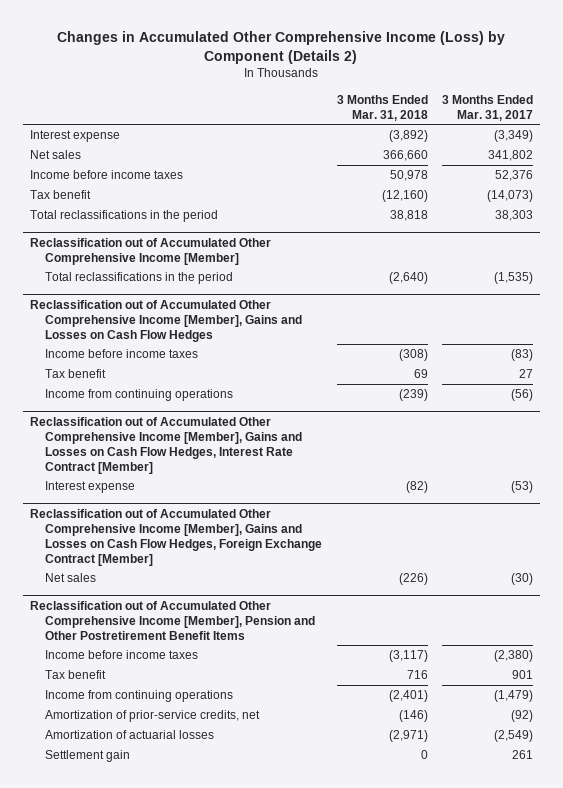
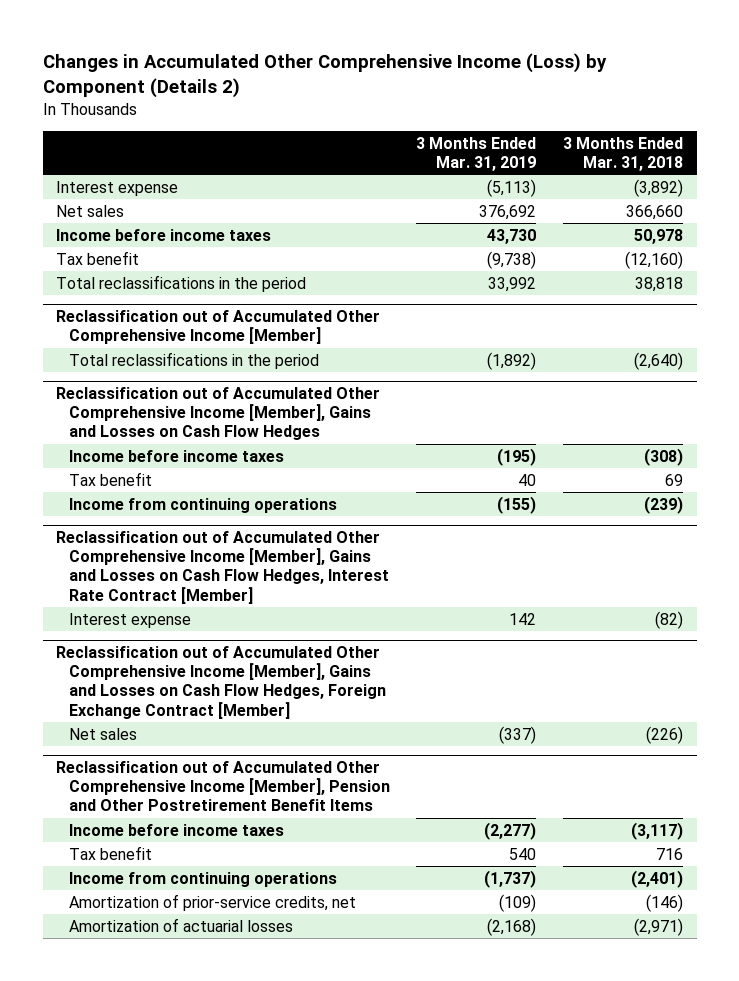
[441,94,533,121] 3 Months Ended Mar. 31, 2017 -> none
none -> [416,136,537,171] 3 Months Ended Mar. 31, 2019
[45,749,131,762] Settlement gain -> none

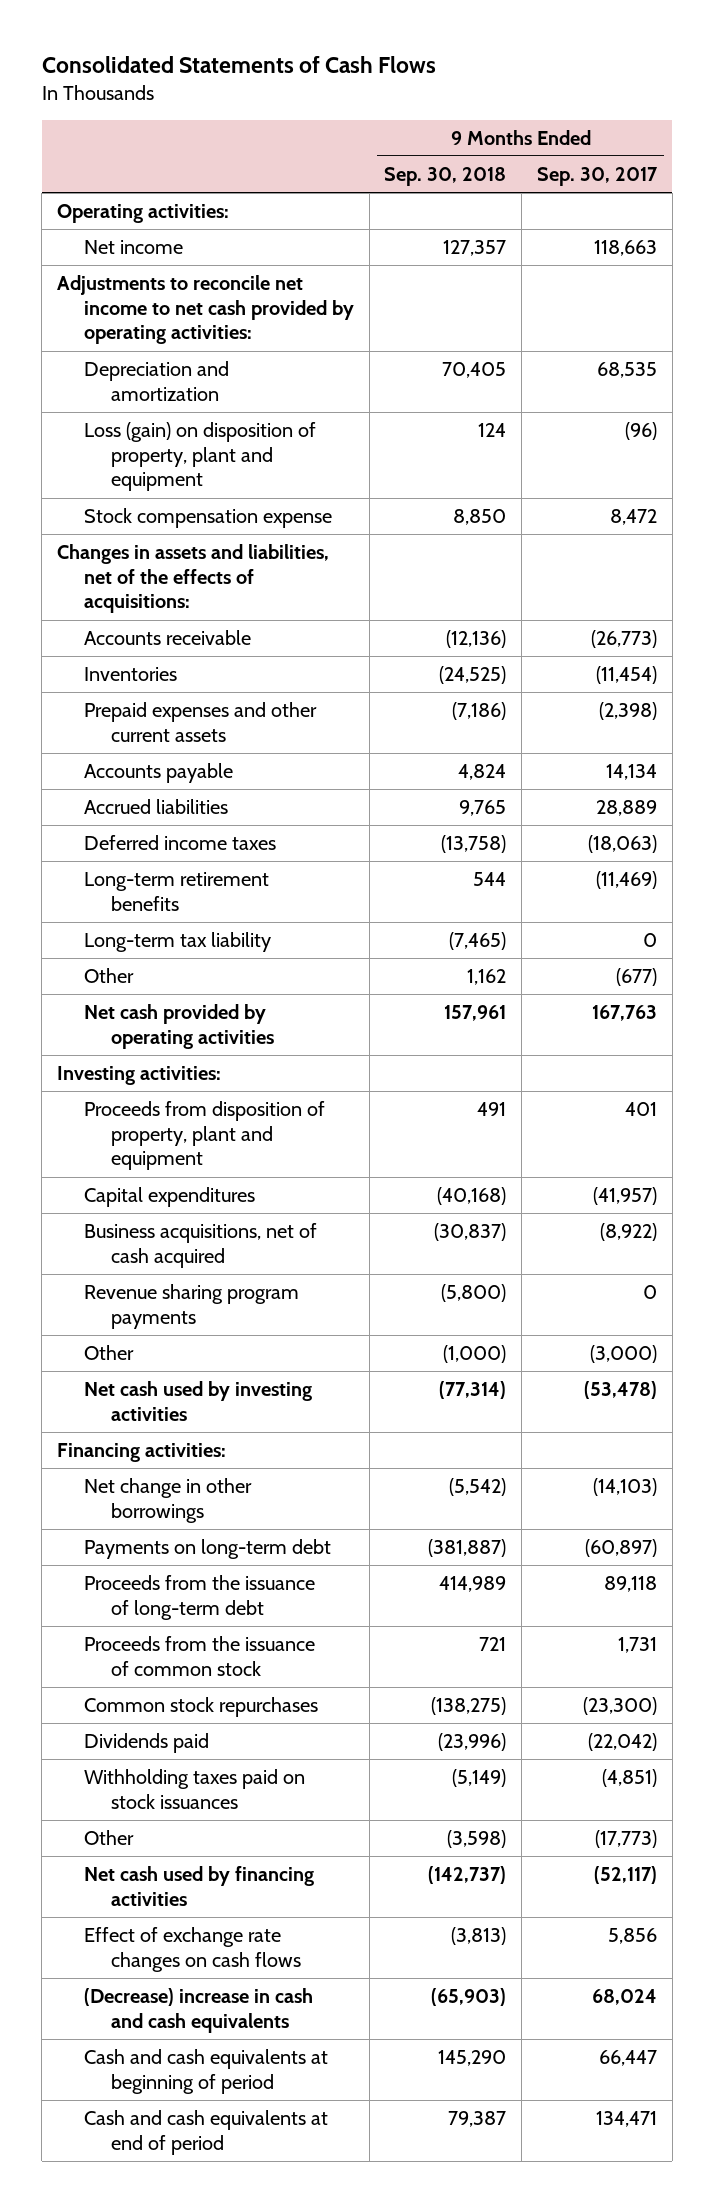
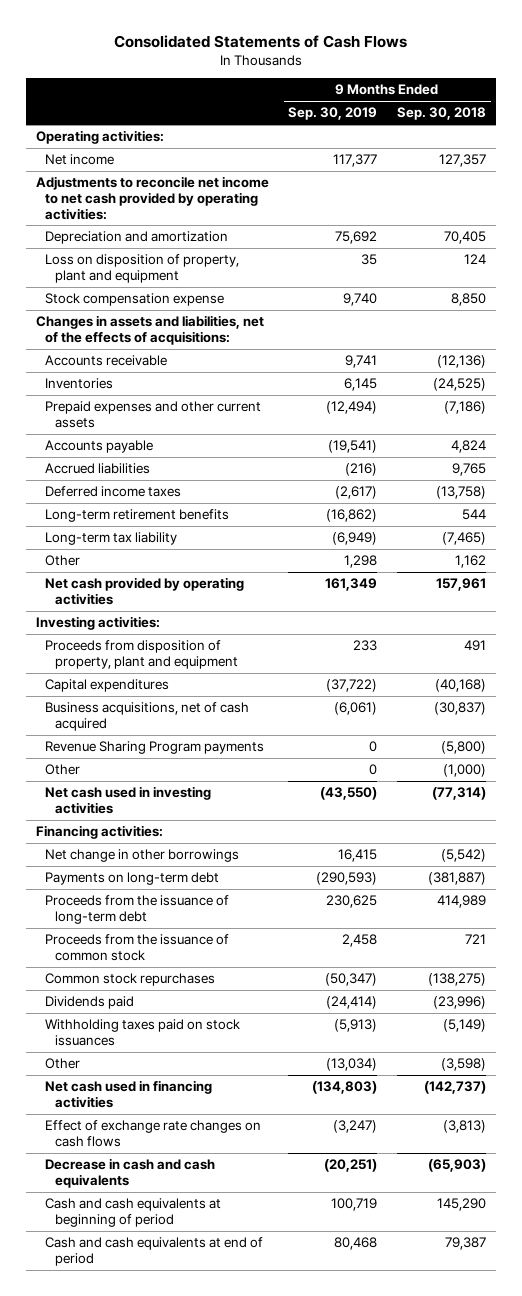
[536,167,658,187] Sep. 30, 2017 -> none
none -> [288,107,378,121] Sep. 30, 2019
[83,422,316,492] Loss (gain) on disposition of property, plant and equipment -> [45,254,240,283] Loss on disposition of property, plant and equipment
[83,1284,299,1329] Revenue sharing program payments -> [45,741,265,755] Revenue Sharing Program payments
[83,1381,312,1421] Net cash used by investing activities -> [45,786,212,814] Net cash used in investing activities
[83,1866,314,1906] Net cash used by financing activities -> [45,1080,213,1108] Net cash used in financing activities
[83,1988,313,2033] (Decrease) increase in cash and cash equivalents -> [45,1158,216,1188] Decrease in cash and cash equivalents

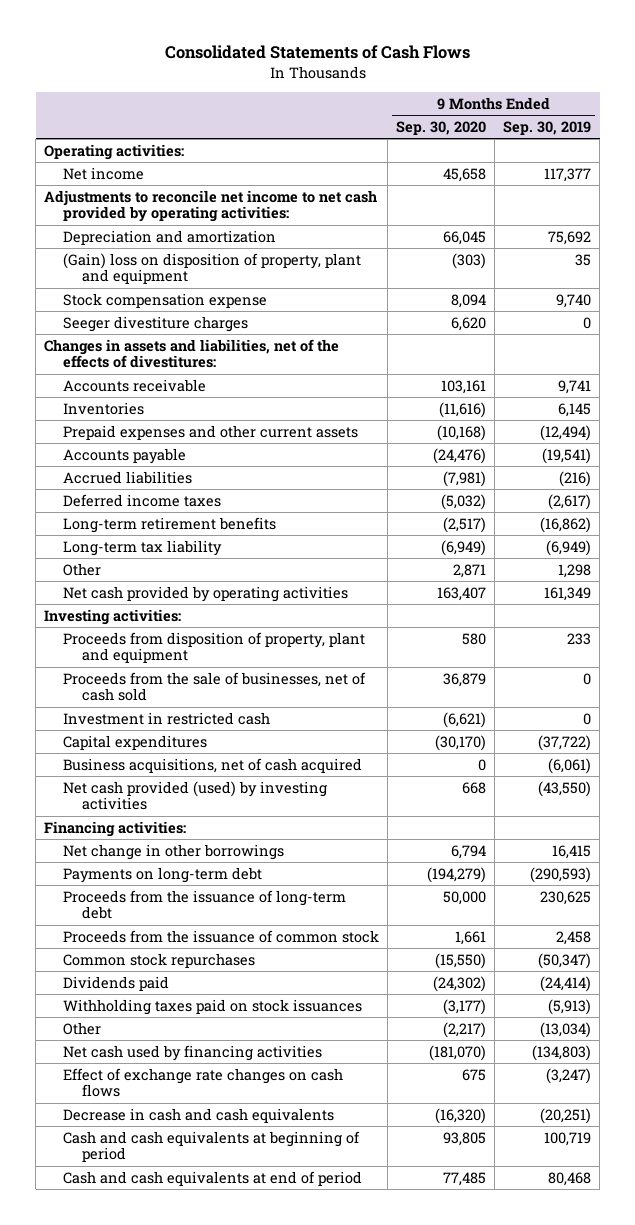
[396,107,486,121] Sep. 30, 2018 -> none
none -> [396,120,487,135] Sep. 30, 2020
[45,254,240,283] Loss on disposition of property, plant and equipment -> [63,252,362,285] (Gain) loss on disposition of property, plant and equipment
none -> [63,315,249,332] Seeger divestiture charges
[35,315,264,345] Changes in assets and liabilities, net of the effects of acquisitions: -> [44,338,340,369] Changes in assets and liabilities, net of the effects of divestitures:
none -> [63,671,367,702] Proceeds from the sale of businesses, net of cash sold
none -> [63,711,271,725] Investment in restricted cash
[45,741,265,755] Revenue Sharing Program payments -> none
[45,764,81,776] Other -> none
[45,786,212,814] Net cash used in investing activities -> [63,780,328,811] Net cash provided (used) by investing activities
[45,1080,213,1108] Net cash used in financing activities -> [63,1044,323,1061] Net cash used by financing activities

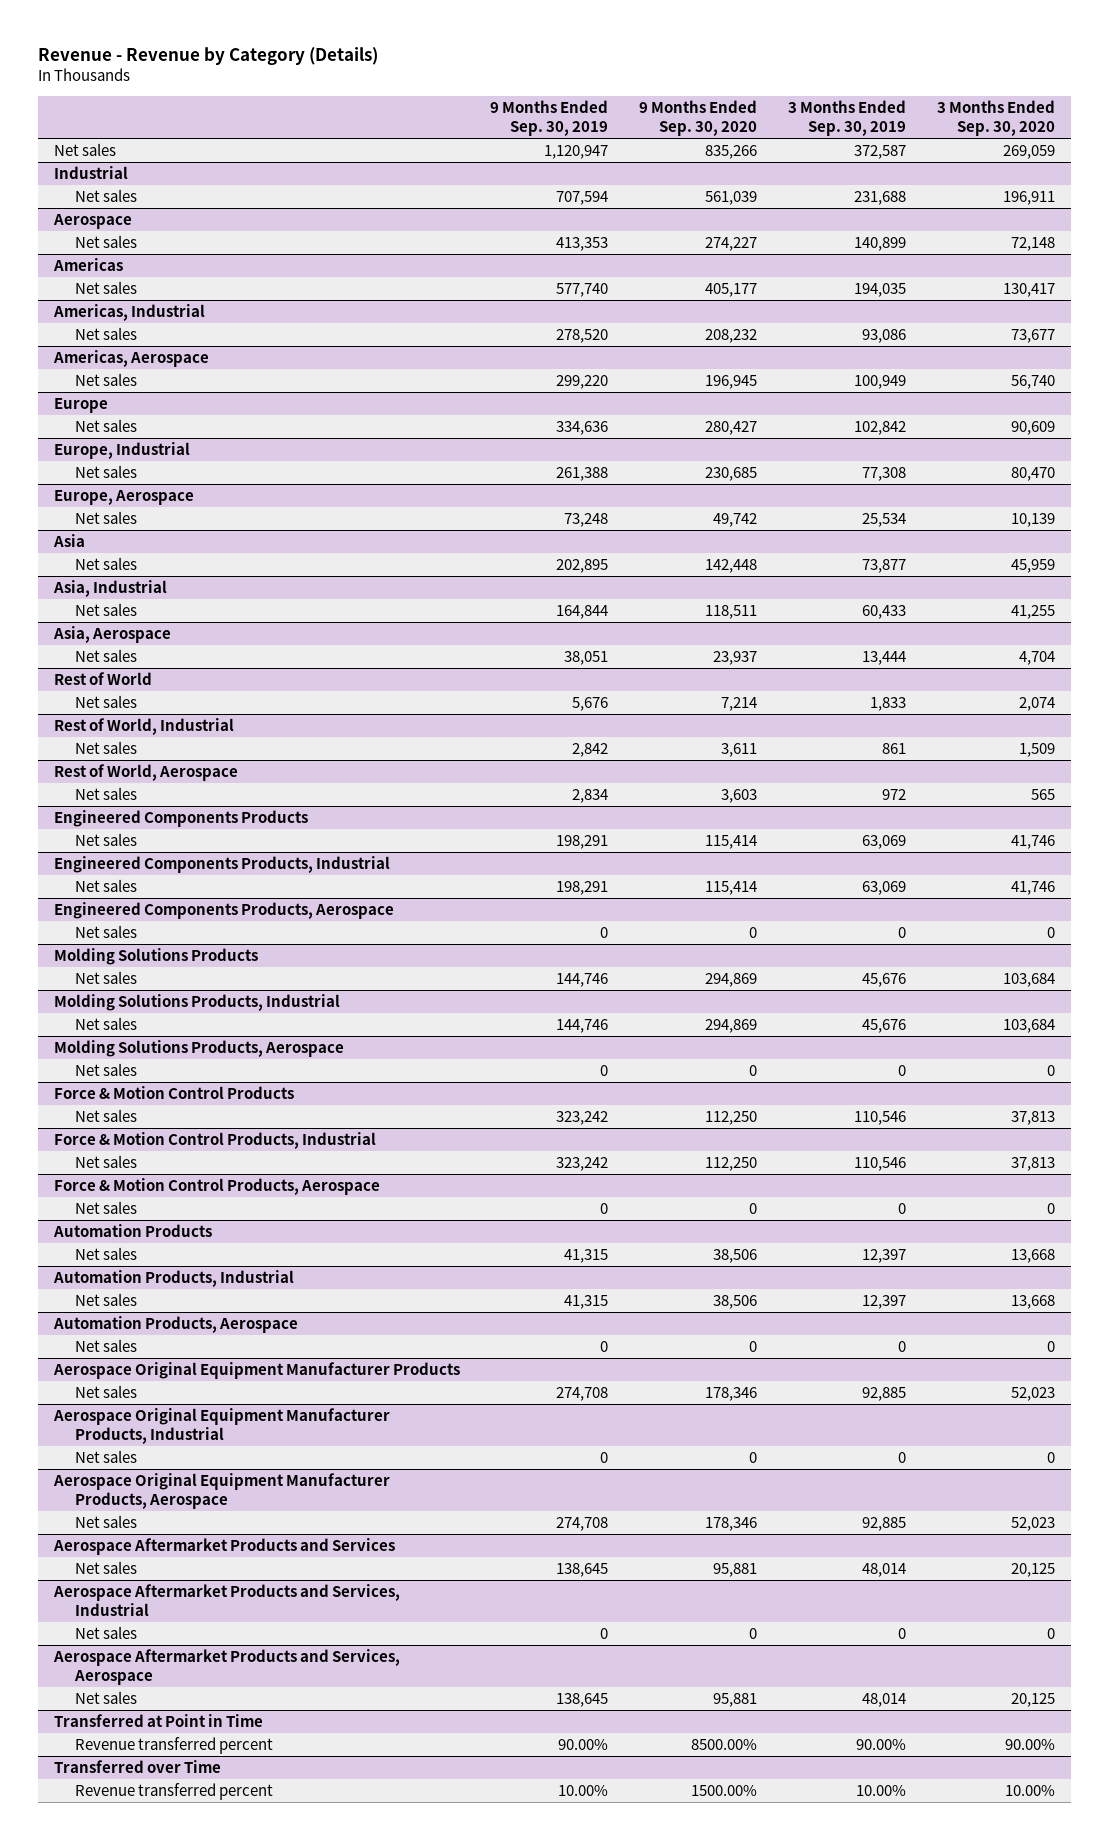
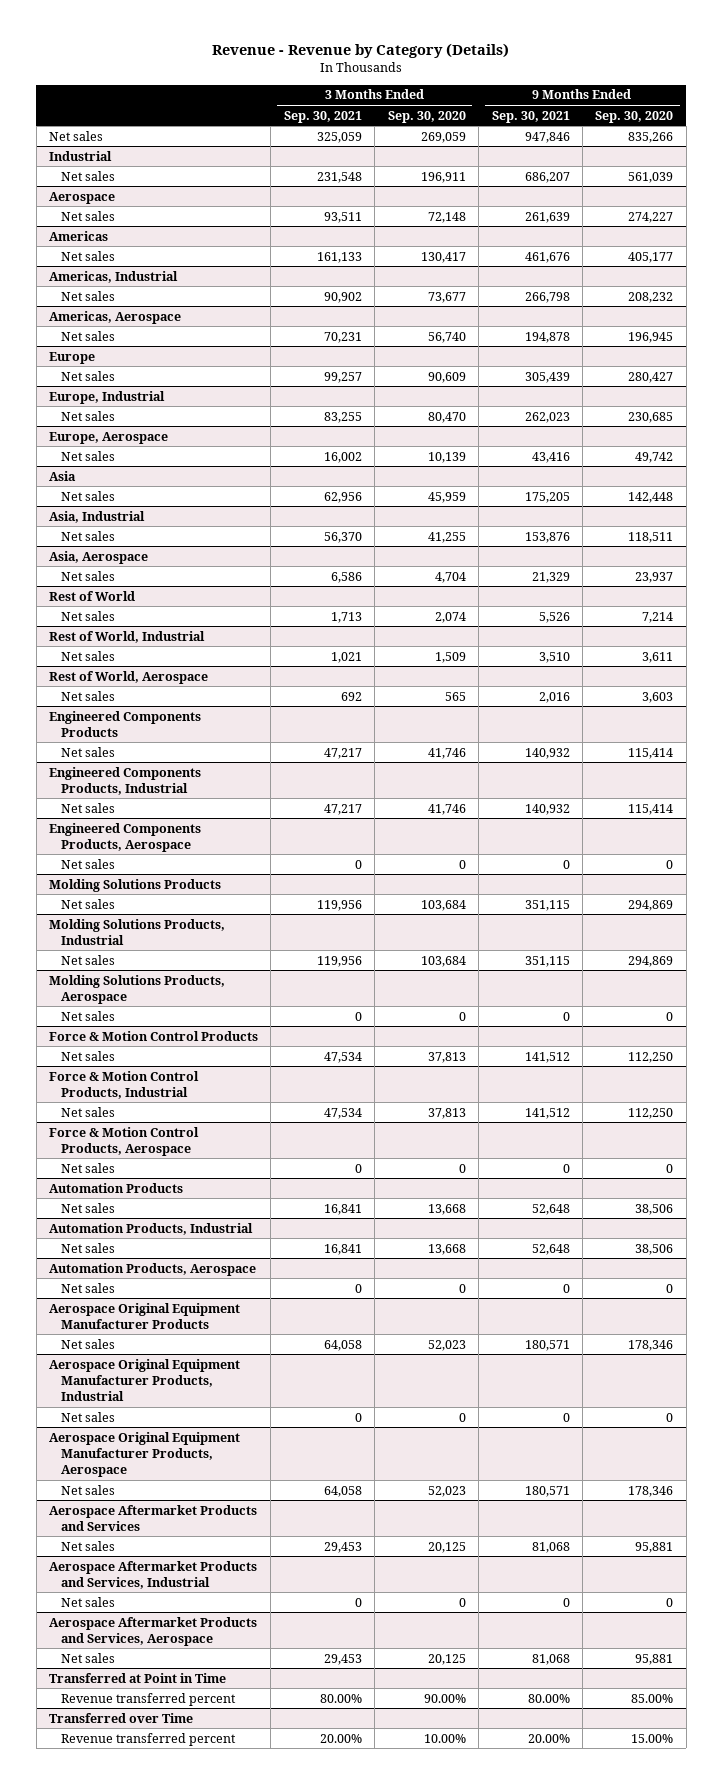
[490,100,609,137] 9 Months Ended Sep. 30, 2019 -> none
[788,100,907,137] 3 Months Ended Sep. 30, 2019 -> none
none -> [283,110,362,123] Sep. 30, 2021
none -> [491,110,570,123] Sep. 30, 2021
[691,1739,758,1751] 8500.00% -> [631,1693,674,1703] 85.00%
[691,1785,758,1797] 1500.00% -> [631,1733,674,1743] 15.00%

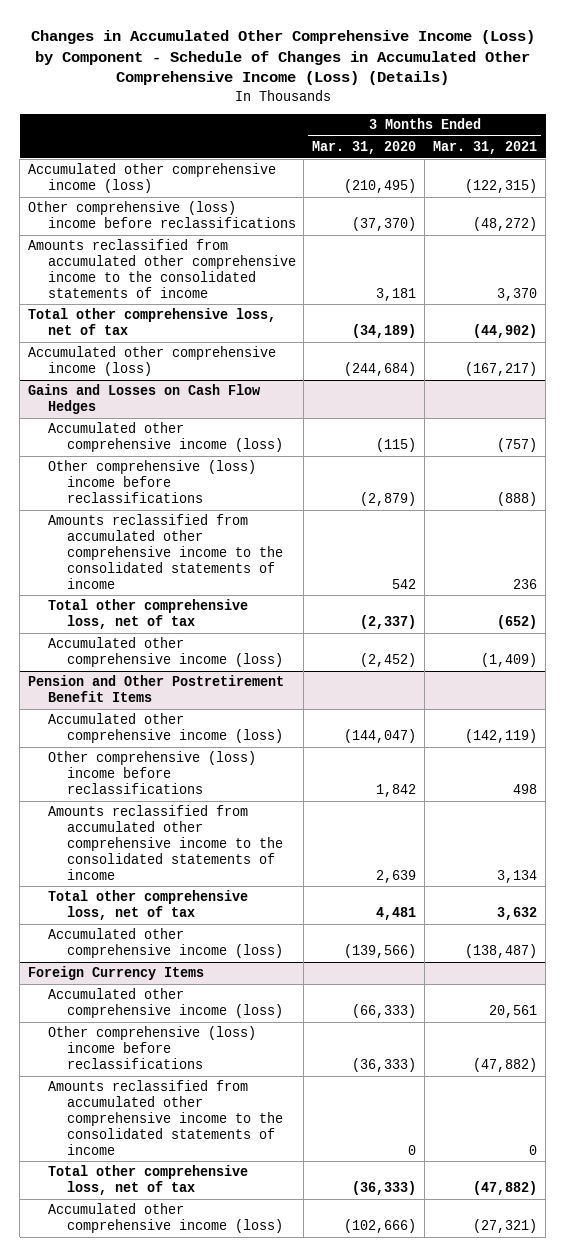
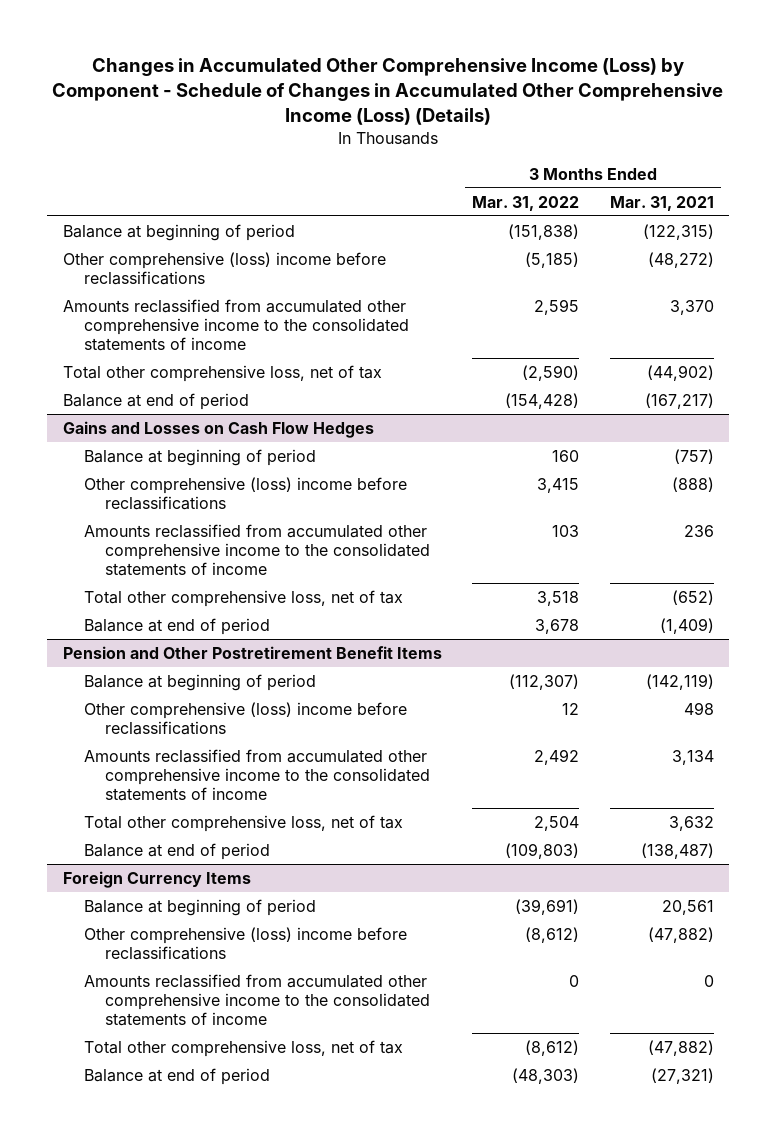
[312,141,417,155] Mar. 31, 2020 -> none
none -> [472,195,580,211] Mar. 31, 2022
[28,163,277,194] Accumulated other comprehensive income (loss) -> [62,223,295,241] Balance at beginning of period
[28,346,277,377] Accumulated other comprehensive income (loss) -> [62,392,249,410] Balance at end of period
[47,422,283,453] Accumulated other comprehensive income (loss) -> [83,448,316,466] Balance at beginning of period
[47,637,283,668] Accumulated other comprehensive income (loss) -> [83,617,270,635] Balance at end of period
[47,713,283,744] Accumulated other comprehensive income (loss) -> [83,673,316,691] Balance at beginning of period
[47,928,283,959] Accumulated other comprehensive income (loss) -> [83,842,270,860] Balance at end of period
[47,988,283,1019] Accumulated other comprehensive income (loss) -> [83,898,316,916] Balance at beginning of period
[47,1203,283,1234] Accumulated other comprehensive income (loss) -> [83,1067,270,1085] Balance at end of period

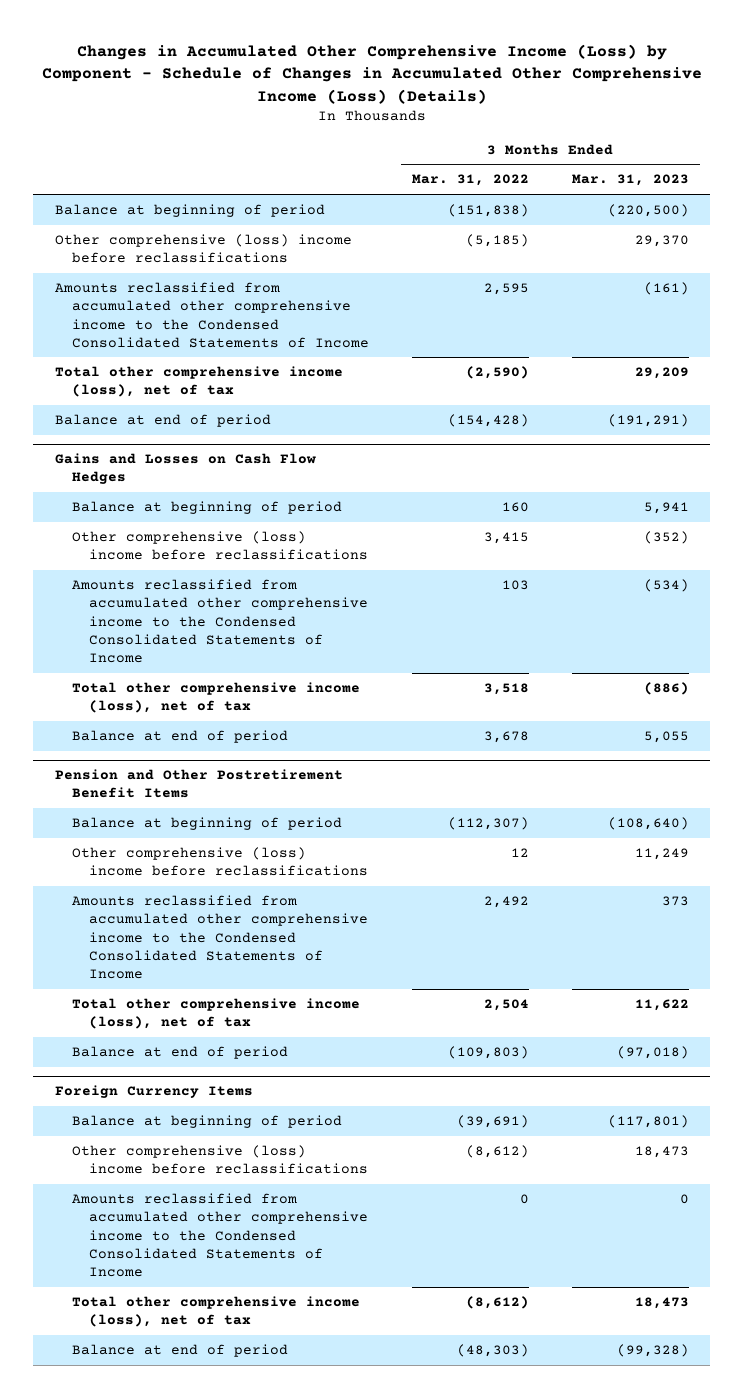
[609,195,714,211] Mar. 31, 2021 -> none
none -> [571,174,689,187] Mar. 31, 2023
[62,298,409,351] Amounts reclassified from accumulated other comprehensive income to the consolidated statements of income -> [54,282,370,348] Amounts reclassified from accumulated other comprehensive income to the Condensed Consolidated Statements of Income
[62,364,382,382] Total other comprehensive loss, net of tax -> [54,366,343,398] Total other comprehensive income (loss), net of tax
[83,523,430,576] Amounts reclassified from accumulated other comprehensive income to the consolidated statements of income -> [72,579,369,663] Amounts reclassified from accumulated other comprehensive income to the Condensed Consolidated Statements of Income
[83,589,403,607] Total other comprehensive loss, net of tax -> [72,682,361,714] Total other comprehensive income (loss), net of tax
[83,748,430,801] Amounts reclassified from accumulated other comprehensive income to the consolidated statements of income -> [72,895,369,979] Amounts reclassified from accumulated other comprehensive income to the Condensed Consolidated Statements of Income
[83,814,403,832] Total other comprehensive loss, net of tax -> [72,998,361,1030] Total other comprehensive income (loss), net of tax
[83,973,430,1026] Amounts reclassified from accumulated other comprehensive income to the consolidated statements of income -> [72,1193,369,1277] Amounts reclassified from accumulated other comprehensive income to the Condensed Consolidated Statements of Income
[83,1039,403,1057] Total other comprehensive loss, net of tax -> [72,1296,361,1328] Total other comprehensive income (loss), net of tax

